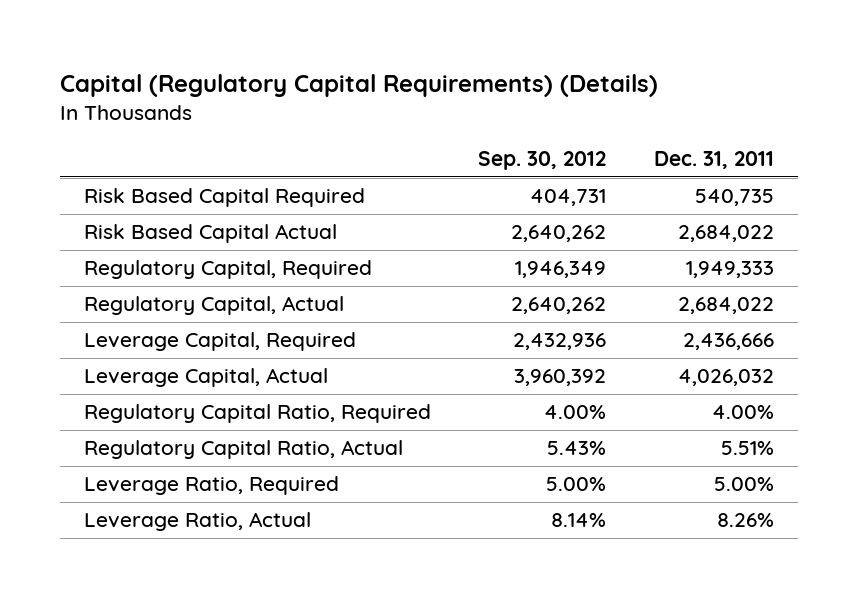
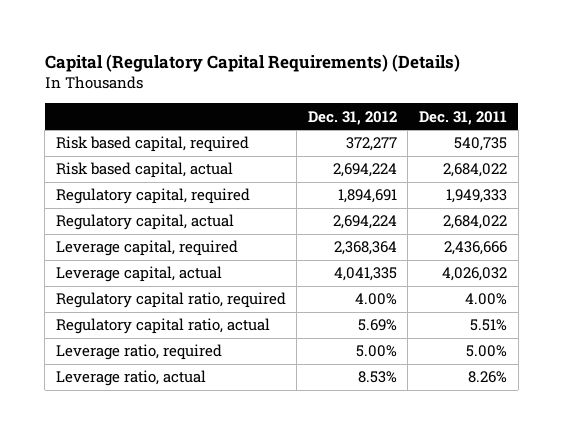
[478,151,607,171] Sep. 30, 2012 -> none
none -> [307,110,397,125] Dec. 31, 2012
[83,188,365,208] Risk Based Capital Required -> [55,136,249,153] Risk based capital, required
[83,224,337,244] Risk Based Capital Actual -> [55,162,233,179] Risk based capital, actual
[83,260,372,280] Regulatory Capital, Required -> [55,188,250,205] Regulatory capital, required
[83,296,344,316] Regulatory Capital, Actual -> [55,214,234,231] Regulatory capital, actual
[83,332,356,352] Leverage Capital, Required -> [55,240,238,257] Leverage capital, required
[83,368,328,388] Leverage Capital, Actual -> [55,266,222,283] Leverage capital, actual
[83,404,431,424] Regulatory Capital Ratio, Required -> [55,292,286,309] Regulatory capital ratio, required
[83,440,403,460] Regulatory Capital Ratio, Actual -> [55,318,270,335] Regulatory capital ratio, actual
[83,476,339,496] Leverage Ratio, Required -> [55,344,222,361] Leverage ratio, required
[83,512,311,532] Leverage Ratio, Actual -> [55,370,206,387] Leverage ratio, actual

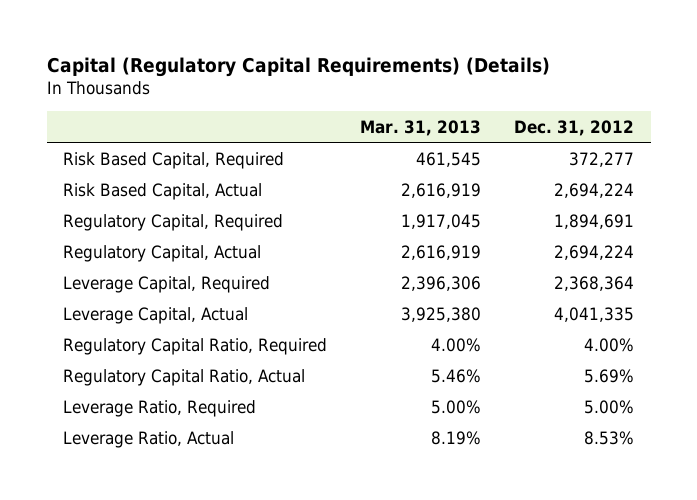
[418,110,507,125] Dec. 31, 2011 -> none
none -> [360,119,482,136] Mar. 31, 2013
[55,136,249,153] Risk based capital, required -> [63,151,285,169] Risk Based Capital, Required
[55,162,233,179] Risk based capital, actual -> [63,182,263,200] Risk Based Capital, Actual
[55,188,250,205] Regulatory capital, required -> [63,213,284,231] Regulatory Capital, Required
[55,214,234,231] Regulatory capital, actual -> [63,244,262,262] Regulatory Capital, Actual
[55,240,238,257] Leverage capital, required -> [63,275,271,293] Leverage Capital, Required
[55,266,222,283] Leverage capital, actual -> [63,306,249,324] Leverage Capital, Actual
[55,292,286,309] Regulatory capital ratio, required -> [63,337,328,355] Regulatory Capital Ratio, Required
[55,318,270,335] Regulatory capital ratio, actual -> [63,368,306,386] Regulatory Capital Ratio, Actual
[55,344,222,361] Leverage ratio, required -> [63,399,257,417] Leverage Ratio, Required
[55,370,206,387] Leverage ratio, actual -> [63,430,235,448] Leverage Ratio, Actual

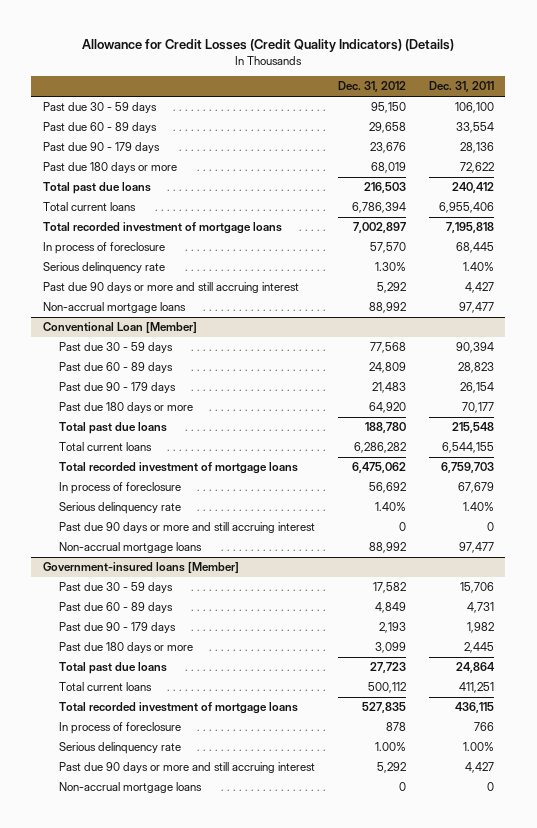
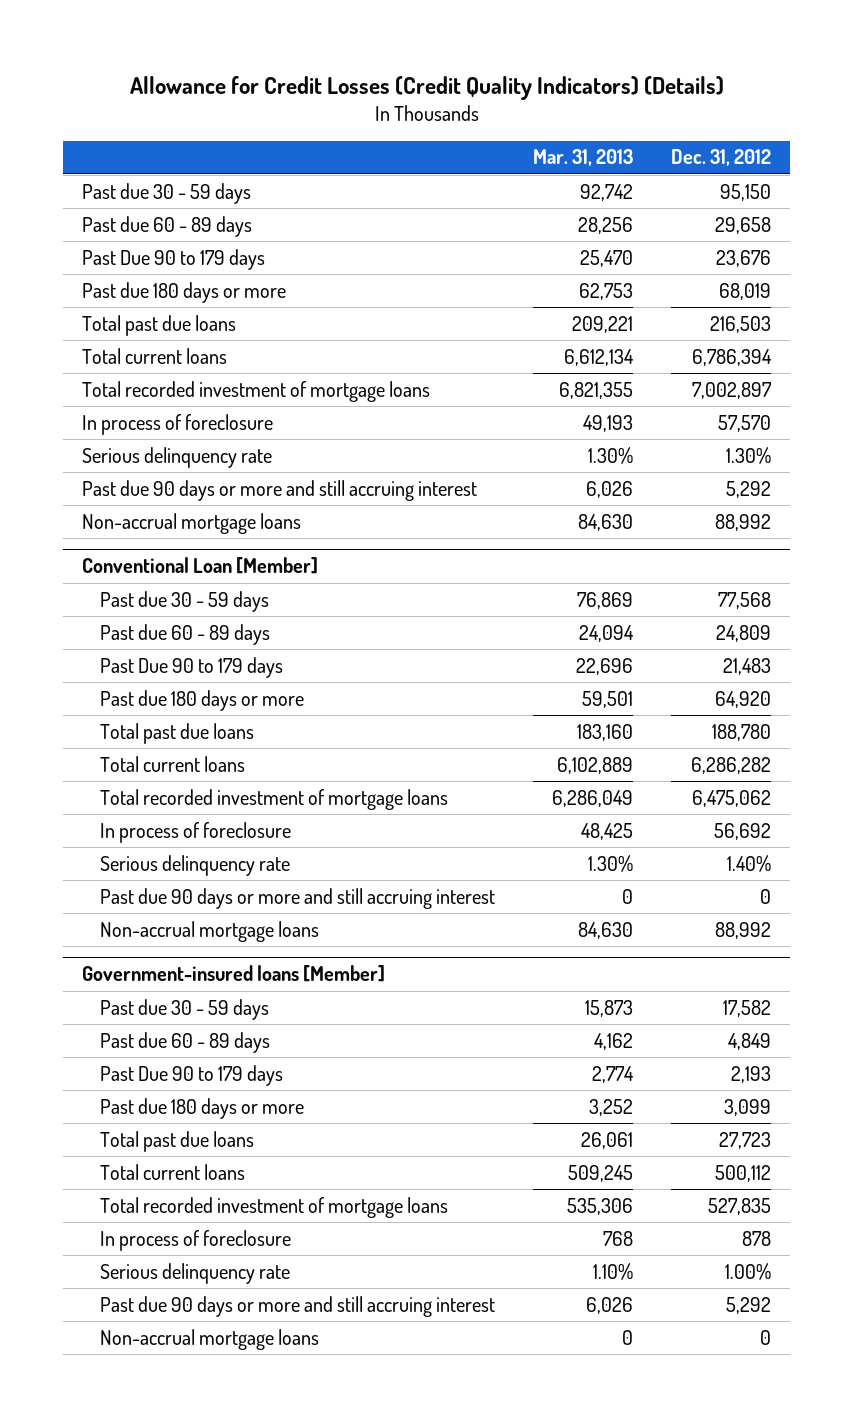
[428,81,494,93] Dec. 31, 2011 -> none
none -> [532,149,633,167] Mar. 31, 2013
[42,142,160,154] Past due 90 - 179 days -> [82,248,266,270] Past Due 90 to 179 days
[58,382,176,394] Past due 90 - 179 days -> [100,656,284,678] Past Due 90 to 179 days
[58,622,176,634] Past due 90 - 179 days -> [100,1064,284,1086] Past Due 90 to 179 days

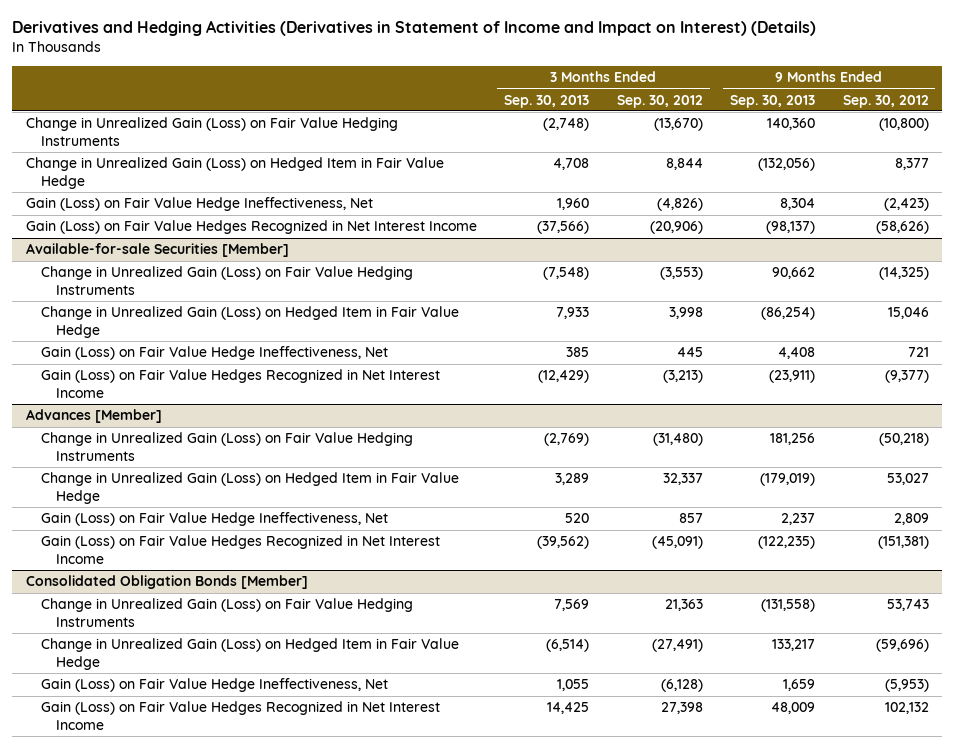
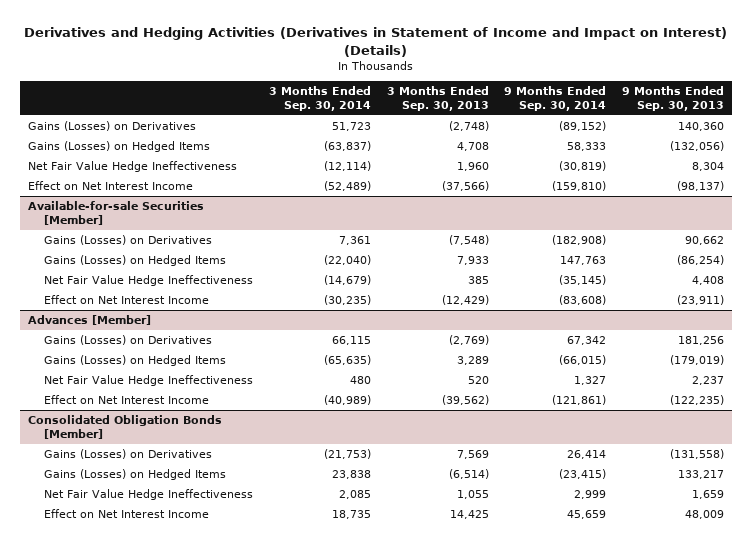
[616,94,703,108] Sep. 30, 2012 -> none
[842,94,929,108] Sep. 30, 2012 -> none
none -> [269,86,372,111] 3 Months Ended Sep. 30, 2014
none -> [504,86,607,111] 9 Months Ended Sep. 30, 2014
[25,117,398,147] Change in Unrealized Gain (Loss) on Fair Value Hedging Instruments -> [27,121,196,132] Gains (Losses) on Derivatives
[25,157,444,190] Change in Unrealized Gain (Loss) on Hedged Item in Fair Value Hedge -> [27,141,210,153] Gains (Losses) on Hedged Items
[25,197,373,212] Gain (Loss) on Fair Value Hedge Ineffectiveness, Net -> [27,161,237,173] Net Fair Value Hedge Ineffectiveness
[25,220,477,235] Gain (Loss) on Fair Value Hedges Recognized in Net Interest Income -> [27,181,193,191] Effect on Net Interest Income
[40,266,413,296] Change in Unrealized Gain (Loss) on Fair Value Hedging Instruments -> [44,235,213,246] Gains (Losses) on Derivatives
[40,306,459,339] Change in Unrealized Gain (Loss) on Hedged Item in Fair Value Hedge -> [44,255,227,267] Gains (Losses) on Hedged Items
[40,346,388,361] Gain (Loss) on Fair Value Hedge Ineffectiveness, Net -> [44,275,254,287] Net Fair Value Hedge Ineffectiveness
[40,369,440,399] Gain (Loss) on Fair Value Hedges Recognized in Net Interest Income -> [44,295,210,305] Effect on Net Interest Income
[40,432,413,462] Change in Unrealized Gain (Loss) on Fair Value Hedging Instruments -> [44,335,213,346] Gains (Losses) on Derivatives
[40,472,459,505] Change in Unrealized Gain (Loss) on Hedged Item in Fair Value Hedge -> [44,355,227,367] Gains (Losses) on Hedged Items
[40,512,388,527] Gain (Loss) on Fair Value Hedge Ineffectiveness, Net -> [44,375,254,387] Net Fair Value Hedge Ineffectiveness
[40,535,440,565] Gain (Loss) on Fair Value Hedges Recognized in Net Interest Income -> [44,395,210,405] Effect on Net Interest Income
[40,598,413,628] Change in Unrealized Gain (Loss) on Fair Value Hedging Instruments -> [44,449,213,460] Gains (Losses) on Derivatives
[40,638,459,671] Change in Unrealized Gain (Loss) on Hedged Item in Fair Value Hedge -> [44,469,227,481] Gains (Losses) on Hedged Items
[40,678,388,693] Gain (Loss) on Fair Value Hedge Ineffectiveness, Net -> [44,489,254,501] Net Fair Value Hedge Ineffectiveness
[40,701,440,731] Gain (Loss) on Fair Value Hedges Recognized in Net Interest Income -> [44,509,210,519] Effect on Net Interest Income

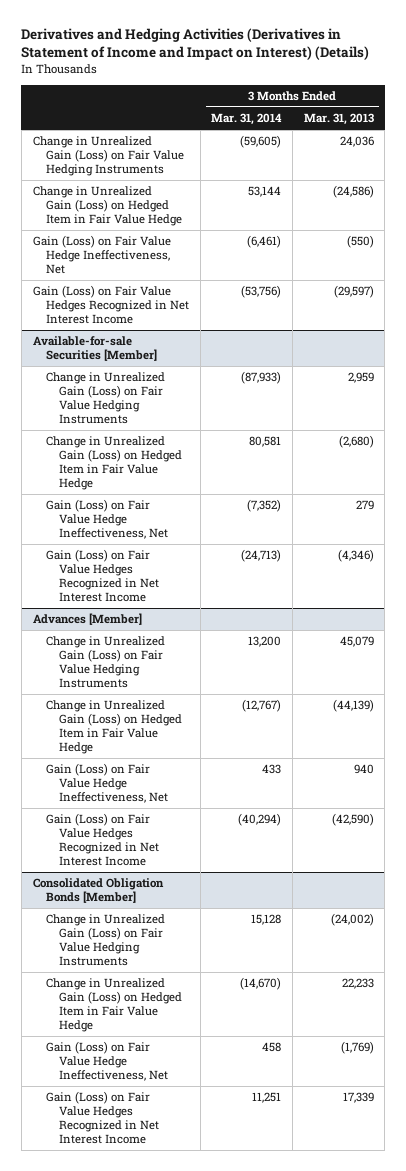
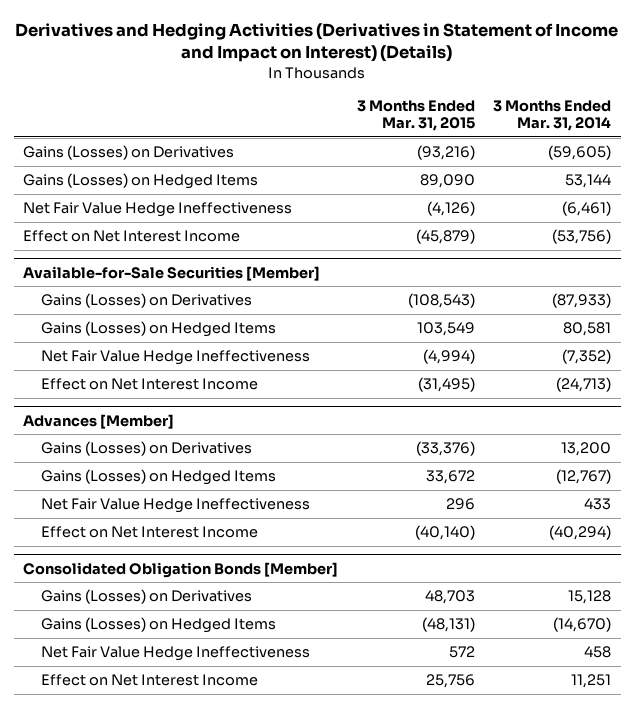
[303,113,374,126] Mar. 31, 2013 -> none
none -> [356,100,475,132] 3 Months Ended Mar. 31, 2015
[32,136,184,177] Change in Unrealized Gain (Loss) on Fair Value Hedging Instruments -> [23,145,235,161] Gains (Losses) on Derivatives
[32,186,182,227] Change in Unrealized Gain (Loss) on Hedged Item in Fair Value Hedge -> [23,173,259,190] Gains (Losses) on Hedged Items
[32,235,171,275] Gain (Loss) on Fair Value Hedge Ineffectiveness, Net -> [23,202,293,218] Net Fair Value Hedge Ineffectiveness
[32,285,189,325] Gain (Loss) on Fair Value Hedges Recognized in Net Interest Income -> [23,230,241,243] Effect on Net Interest Income
[32,336,157,362] Available-for-sale Securities [Member] -> [23,265,321,281] Available-for-Sale Securities [Member]
[45,372,165,425] Change in Unrealized Gain (Loss) on Fair Value Hedging Instruments -> [41,293,253,309] Gains (Losses) on Derivatives
[45,436,183,491] Change in Unrealized Gain (Loss) on Hedged Item in Fair Value Hedge -> [41,321,277,338] Gains (Losses) on Hedged Items
[45,499,169,540] Gain (Loss) on Fair Value Hedge Ineffectiveness, Net -> [41,350,311,366] Net Fair Value Hedge Ineffectiveness
[45,549,160,603] Gain (Loss) on Fair Value Hedges Recognized in Net Interest Income -> [41,378,259,391] Effect on Net Interest Income
[45,636,165,689] Change in Unrealized Gain (Loss) on Fair Value Hedging Instruments -> [41,441,253,457] Gains (Losses) on Derivatives
[45,700,183,755] Change in Unrealized Gain (Loss) on Hedged Item in Fair Value Hedge -> [41,469,277,486] Gains (Losses) on Hedged Items
[45,763,169,804] Gain (Loss) on Fair Value Hedge Ineffectiveness, Net -> [41,498,311,514] Net Fair Value Hedge Ineffectiveness
[45,813,160,867] Gain (Loss) on Fair Value Hedges Recognized in Net Interest Income -> [41,526,259,539] Effect on Net Interest Income
[45,914,165,967] Change in Unrealized Gain (Loss) on Fair Value Hedging Instruments -> [41,589,253,605] Gains (Losses) on Derivatives
[45,978,183,1033] Change in Unrealized Gain (Loss) on Hedged Item in Fair Value Hedge -> [41,617,277,634] Gains (Losses) on Hedged Items
[45,1041,169,1082] Gain (Loss) on Fair Value Hedge Ineffectiveness, Net -> [41,646,311,662] Net Fair Value Hedge Ineffectiveness
[45,1091,160,1145] Gain (Loss) on Fair Value Hedges Recognized in Net Interest Income -> [41,674,259,687] Effect on Net Interest Income

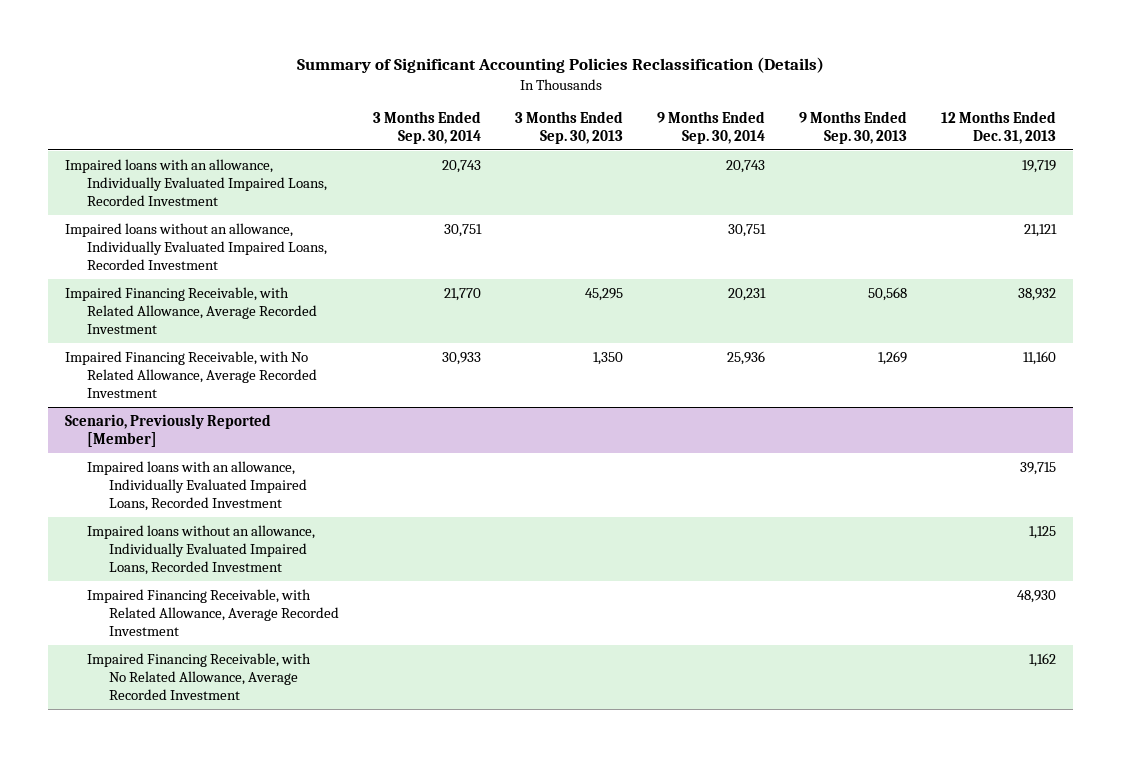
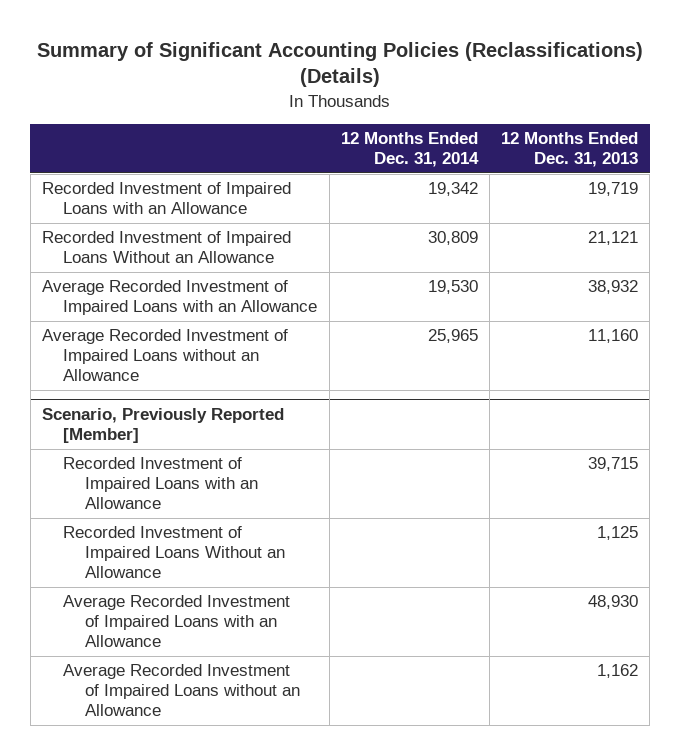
[296,57,824,74] Summary of Significant Accounting Policies Reclassification (Details) -> [36,41,643,88] Summary of Significant Accounting Policies (Reclassifications) (Details)
[372,110,481,144] 3 Months Ended Sep. 30, 2014 -> none
[514,110,623,144] 3 Months Ended Sep. 30, 2013 -> none
[657,110,766,144] 9 Months Ended Sep. 30, 2014 -> none
[799,110,908,144] 9 Months Ended Sep. 30, 2013 -> none
none -> [340,132,479,168] 12 Months Ended Dec. 31, 2014
[65,158,327,206] Impaired loans with an allowance, Individually Evaluated Impaired Loans, Recorded Investment -> [41,182,291,215] Recorded Investment of Impaired Loans with an Allowance
[65,222,327,270] Impaired loans without an allowance, Individually Evaluated Impaired Loans, Recorded Investment -> [41,231,291,264] Recorded Investment of Impaired Loans Without an Allowance
[65,286,317,334] Impaired Financing Receivable, with Related Allowance, Average Recorded Investment -> [41,280,318,316] Average Recorded Investment of Impaired Loans with an Allowance
[65,350,317,398] Impaired Financing Receivable, with No Related Allowance, Average Recorded Investment -> [41,329,288,382] Average Recorded Investment of Impaired Loans without an Allowance
[86,460,307,511] Impaired loans with an allowance, Individually Evaluated Impaired Loans, Recorded Investment -> [63,457,259,510] Recorded Investment of Impaired Loans with an Allowance
[86,524,315,575] Impaired loans without an allowance, Individually Evaluated Impaired Loans, Recorded Investment -> [63,526,286,579] Recorded Investment of Impaired Loans Without an Allowance
[86,588,339,636] Impaired Financing Receivable, with Related Allowance, Average Recorded Investment -> [63,595,291,648] Average Recorded Investment of Impaired Loans with an Allowance
[86,652,311,700] Impaired Financing Receivable, with No Related Allowance, Average Recorded Investment -> [63,664,301,717] Average Recorded Investment of Impaired Loans without an Allowance

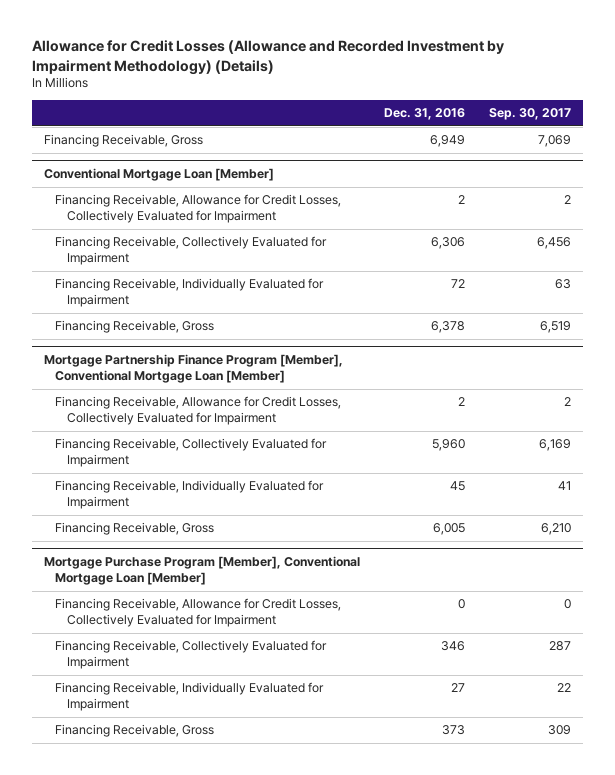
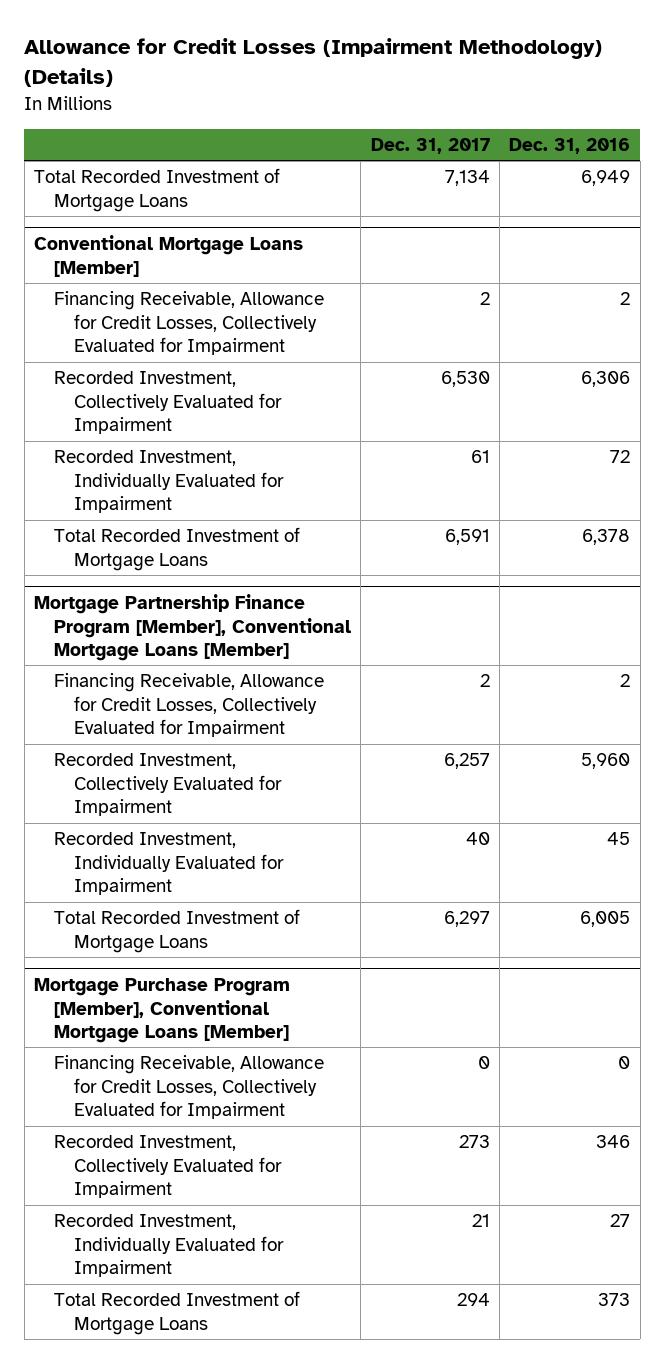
[31,40,504,75] Allowance for Credit Losses (Allowance and Recorded Investment by Impairment Methodology) (Details) -> [24,38,603,87] Allowance for Credit Losses (Impairment Methodology) (Details)
[488,108,571,121] Sep. 30, 2017 -> none
none -> [370,138,490,155] Dec. 31, 2017
[43,134,203,148] Financing Receivable, Gross -> [34,168,281,212] Total Recorded Investment of Mortgage Loans
[43,168,274,182] Conventional Mortgage Loan [Member] -> [34,234,304,277] Conventional Mortgage Loans [Member]
[55,236,328,266] Financing Receivable, Collectively Evaluated for Impairment -> [53,371,282,435] Recorded Investment, Collectively Evaluated for Impairment
[55,278,325,308] Financing Receivable, Individually Evaluated for Impairment -> [53,450,284,514] Recorded Investment, Individually Evaluated for Impairment
[55,320,215,334] Financing Receivable, Gross -> [53,527,300,571] Total Recorded Investment of Mortgage Loans
[43,354,343,384] Mortgage Partnership Finance Program [Member], Conventional Mortgage Loan [Member] -> [34,593,351,662] Mortgage Partnership Finance Program [Member], Conventional Mortgage Loans [Member]
[55,438,328,468] Financing Receivable, Collectively Evaluated for Impairment -> [53,753,282,817] Recorded Investment, Collectively Evaluated for Impairment
[55,480,325,510] Financing Receivable, Individually Evaluated for Impairment -> [53,832,284,896] Recorded Investment, Individually Evaluated for Impairment
[55,522,215,536] Financing Receivable, Gross -> [53,909,300,953] Total Recorded Investment of Mortgage Loans
[43,556,360,586] Mortgage Purchase Program [Member], Conventional Mortgage Loan [Member] -> [34,977,291,1044] Mortgage Purchase Program [Member], Conventional Mortgage Loans [Member]
[55,640,328,670] Financing Receivable, Collectively Evaluated for Impairment -> [53,1135,282,1199] Recorded Investment, Collectively Evaluated for Impairment
[55,682,325,712] Financing Receivable, Individually Evaluated for Impairment -> [53,1214,284,1278] Recorded Investment, Individually Evaluated for Impairment
[55,724,215,738] Financing Receivable, Gross -> [53,1291,300,1335] Total Recorded Investment of Mortgage Loans

